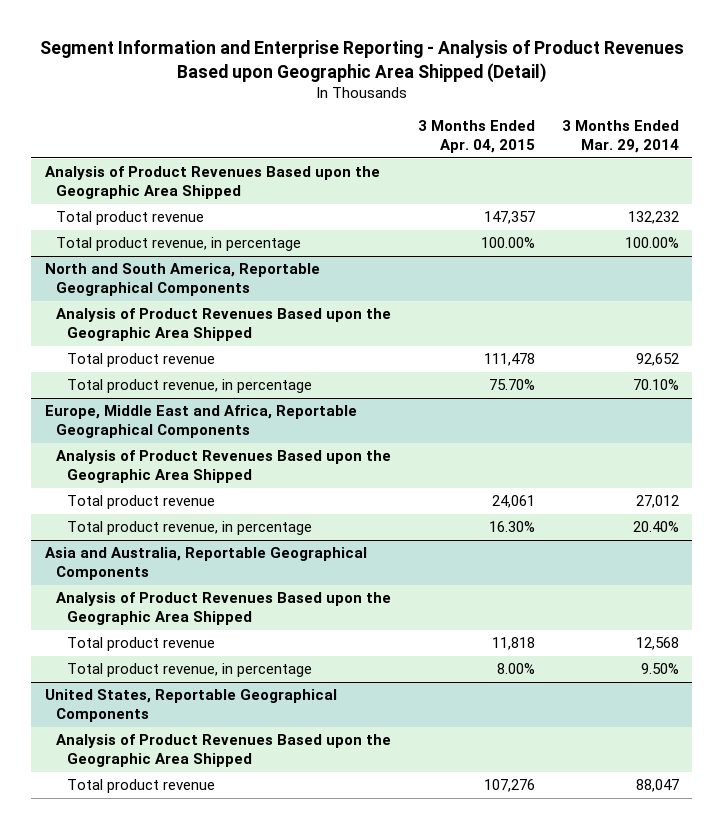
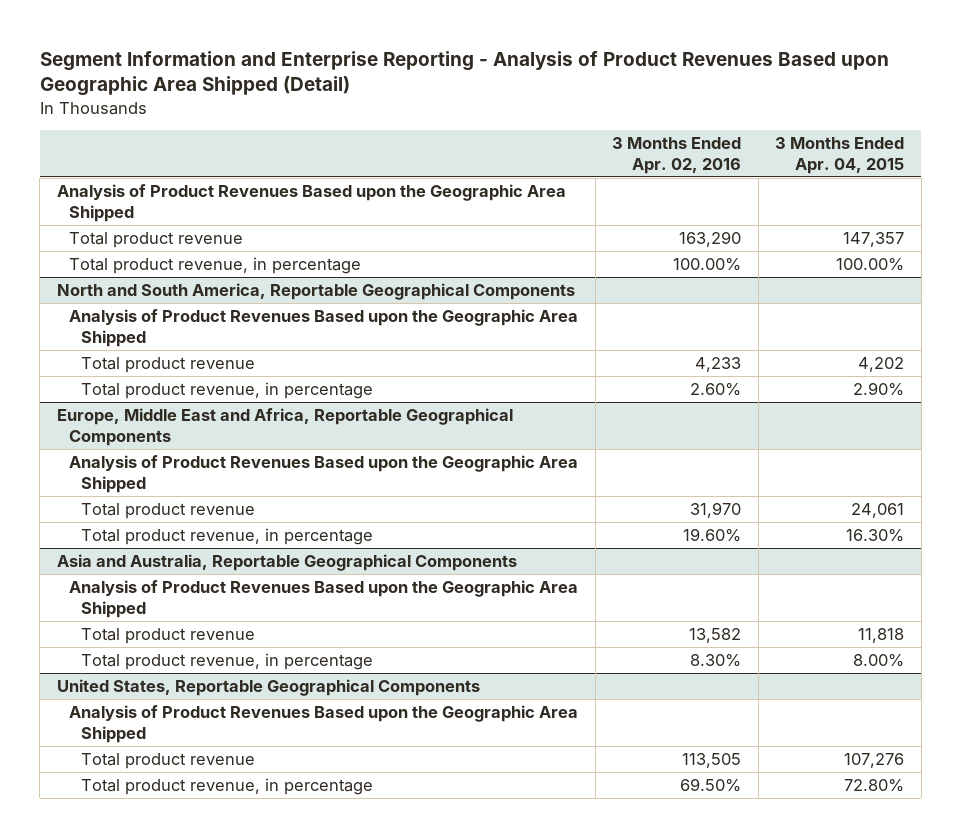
[561,120,679,153] 3 Months Ended Mar. 29, 2014 -> none
none -> [612,136,742,174] 3 Months Ended Apr. 02, 2016
[483,353,535,367] 111,478 -> [858,356,905,372] 4,202
[488,379,535,391] 75.70% -> [853,381,905,396] 2.90%
none -> [81,777,374,795] Total product revenue, in percentage

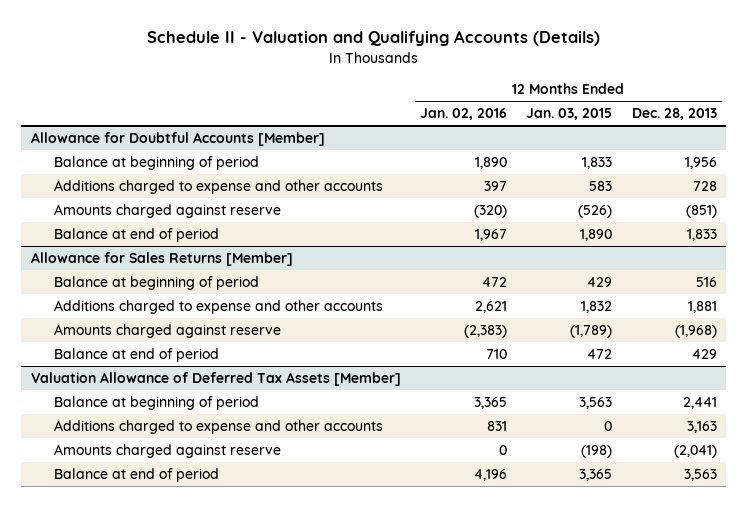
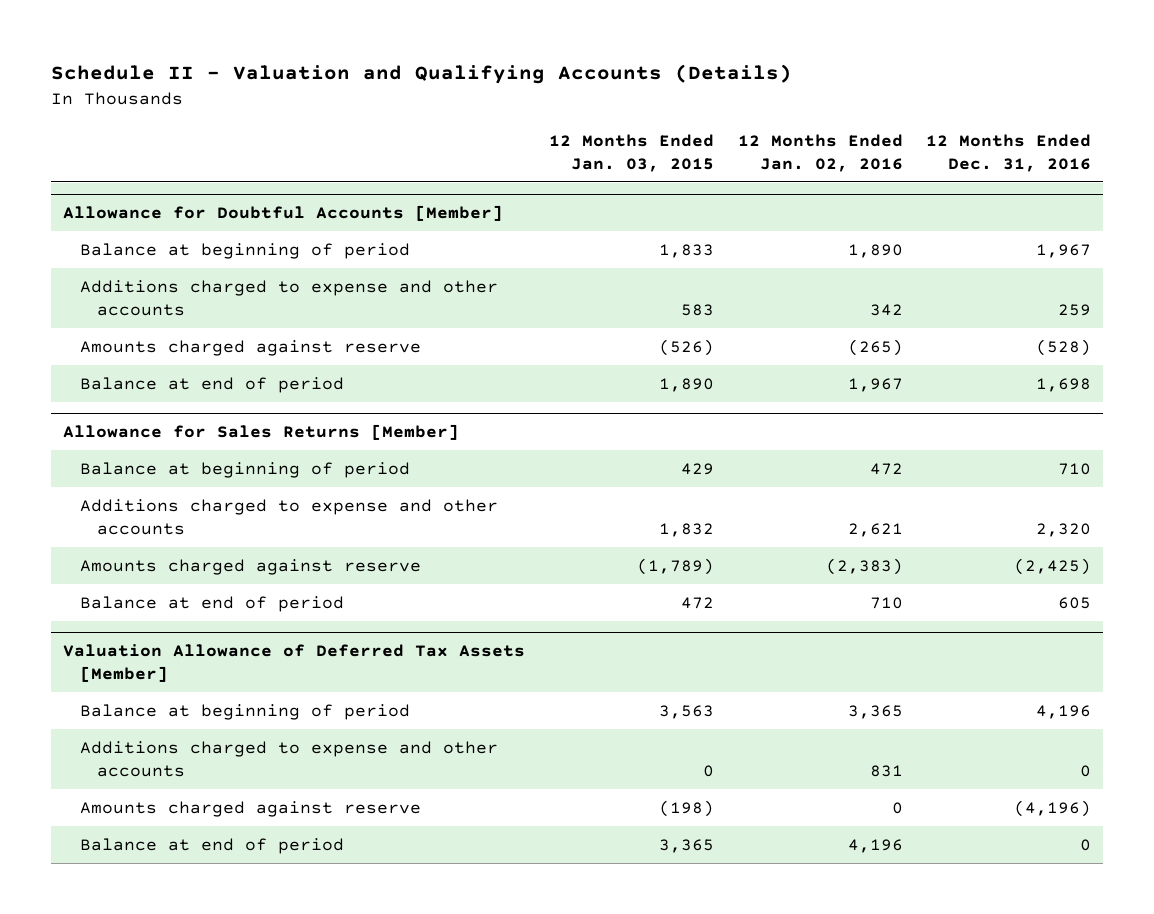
[631,108,717,121] Dec. 28, 2013 -> none
none -> [926,133,1092,172] 12 Months Ended Dec. 31, 2016
[484,181,508,192] 397 -> [869,303,903,316] 342
[474,205,508,219] (320) -> [847,338,903,356] (265)

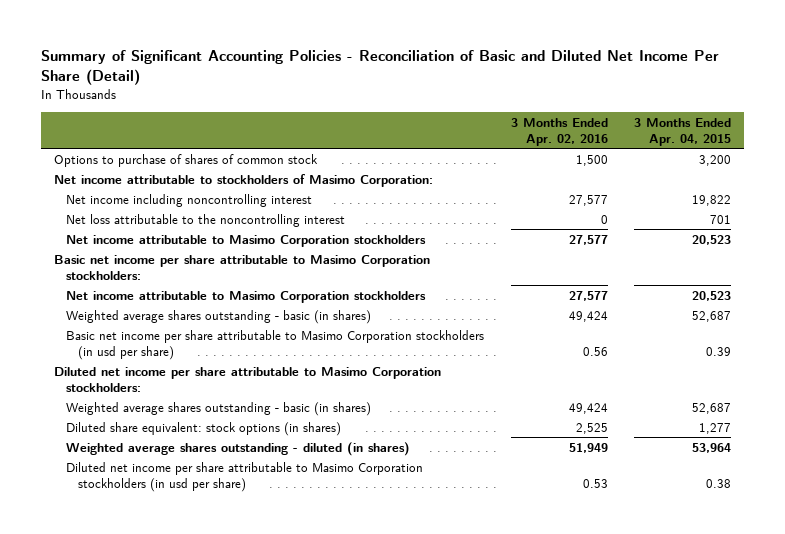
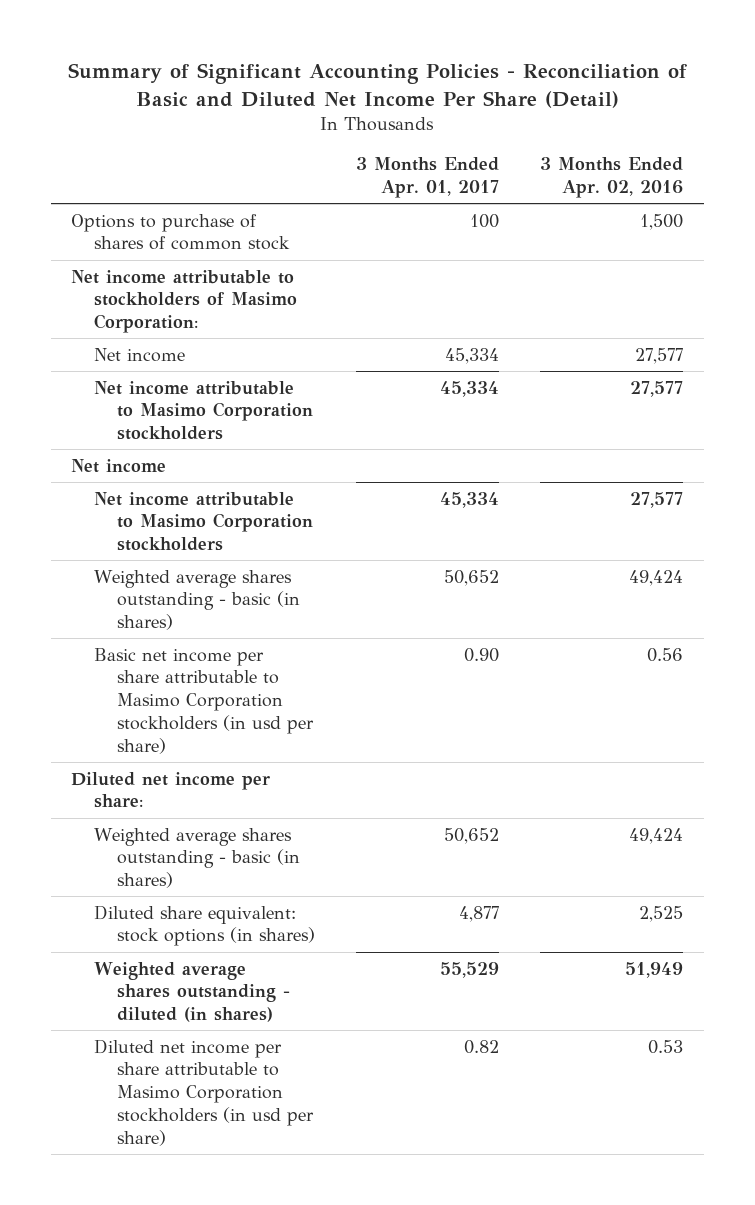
[634,117,732,146] 3 Months Ended Apr. 04, 2015 -> none
none -> [356,157,500,198] 3 Months Ended Apr. 01, 2017
[66,213,346,227] Net loss attributable to the noncontrolling interest -> none
[66,193,313,207] Net income including noncontrolling interest -> [94,347,186,362] Net income
[53,254,430,280] Basic net income per share attributable to Masimo Corporation stockholders: -> [71,458,167,473] Net income
[53,366,441,392] Diluted net income per share attributable to Masimo Corporation stockholders: -> [71,771,271,809] Diluted net income per share:

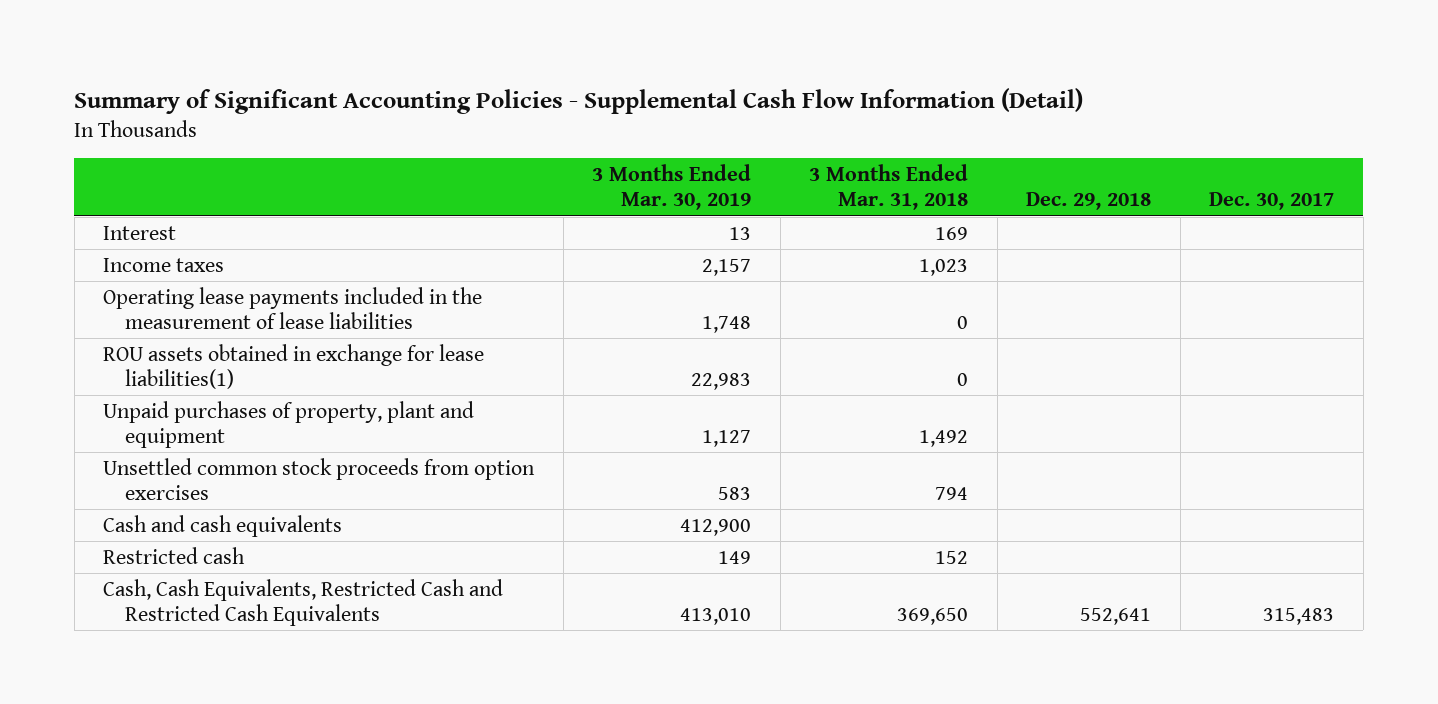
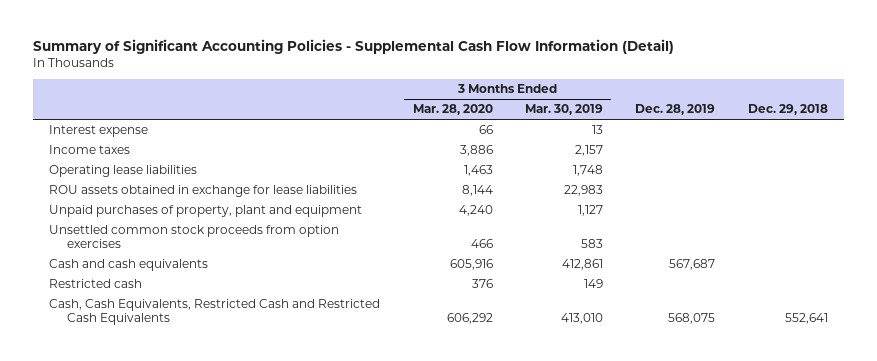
[809,164,969,211] 3 Months Ended Mar. 31, 2018 -> none
[1209,192,1335,211] Dec. 30, 2017 -> none
none -> [412,104,493,116] Mar. 28, 2020
none -> [635,104,716,116] Dec. 28, 2019
[103,225,177,240] Interest -> [49,125,149,138] Interest expense
[103,286,483,329] Operating lease payments included in the measurement of lease liabilities -> [49,165,198,178] Operating lease liabilities
[103,343,485,389] ROU assets obtained in exchange for lease liabilities(1) -> [49,185,358,198] ROU assets obtained in exchange for lease liabilities
[680,518,752,536] 412,900 -> [561,259,603,271] 412,861

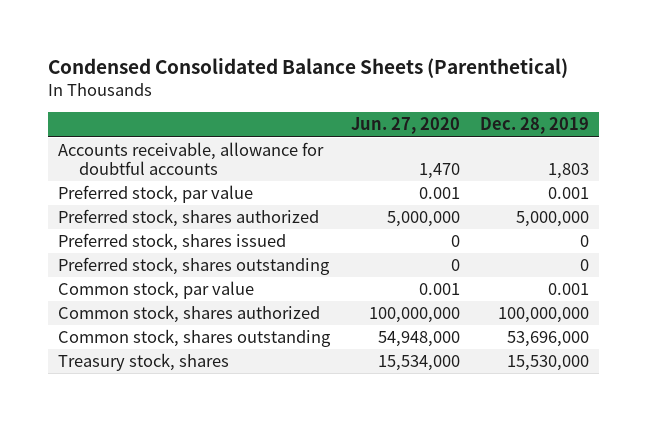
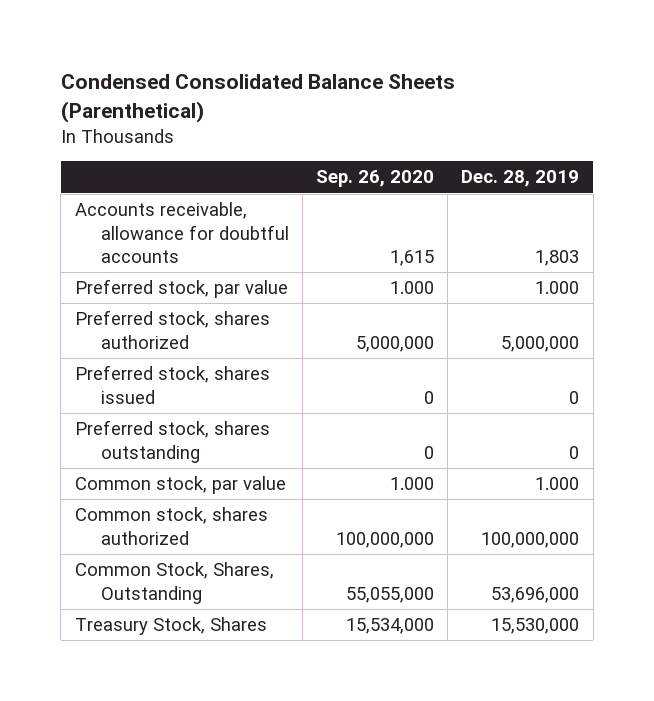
[350,117,460,135] Jun. 27, 2020 -> none
none -> [316,170,435,188] Sep. 26, 2020
[548,187,590,200] 0.001 -> [535,281,580,295] 1.000
[548,283,590,296] 0.001 -> [535,477,580,491] 1.000
[58,329,332,348] Common stock, shares outstanding -> [74,562,274,604] Common Stock, Shares, Outstanding
[58,353,230,372] Treasury stock, shares -> [74,617,267,636] Treasury Stock, Shares

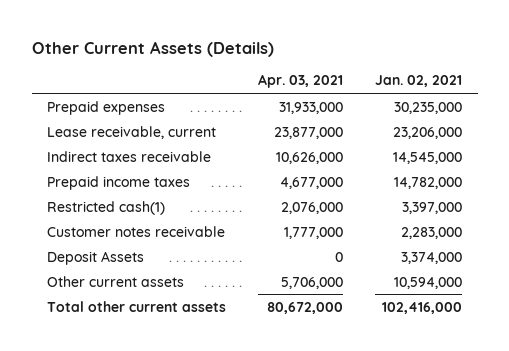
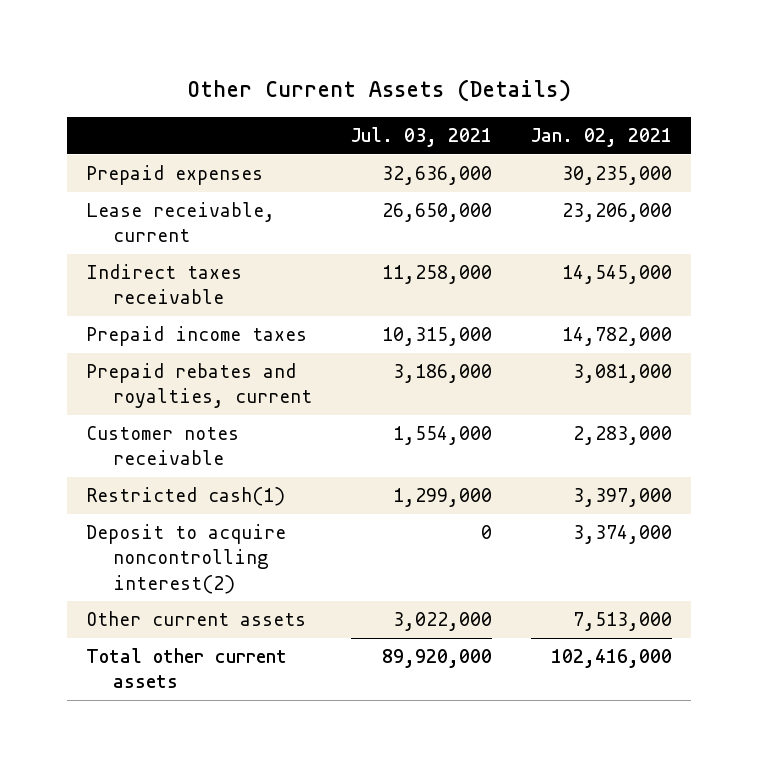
[258,74,344,89] Apr. 03, 2021 -> none
none -> [350,127,492,148] Jul. 03, 2021
none -> [86,363,312,409] Prepaid rebates and royalties, current
[47,200,166,215] Restricted cash(1) -> [86,487,286,507] Restricted cash(1)
[47,250,145,265] Deposit Assets -> [86,524,287,594] Deposit to acquire noncontrolling interest(2)
[393,276,462,289] 10,594,000 -> [572,612,672,632] 7,513,000

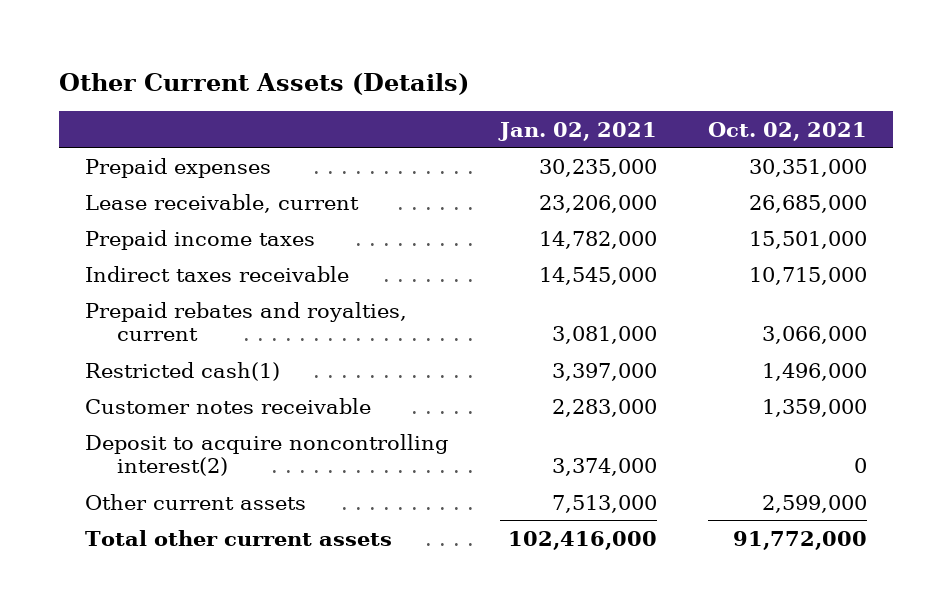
[350,127,492,148] Jul. 03, 2021 -> none
none -> [708,121,868,141] Oct. 02, 2021
[86,264,243,305] Indirect taxes receivable -> [84,265,349,282] Indirect taxes receivable
[86,426,240,466] Customer notes receivable -> [84,397,371,414] Customer notes receivable

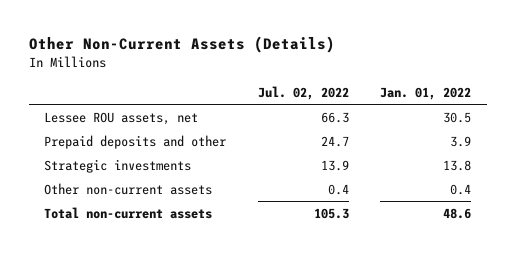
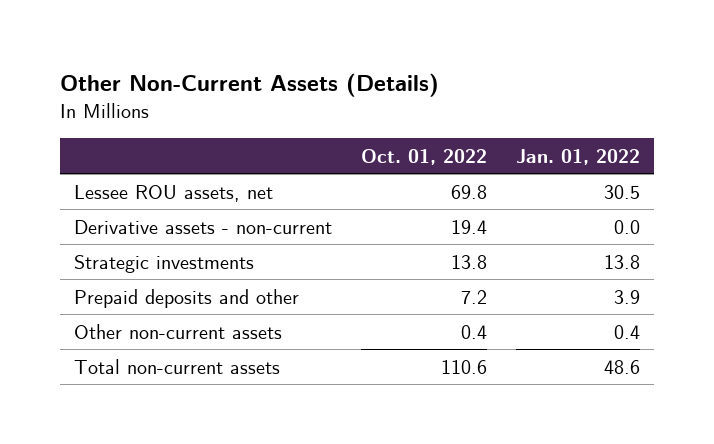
[257,85,349,100] Jul. 02, 2022 -> none
none -> [360,148,487,165] Oct. 01, 2022
none -> [73,219,332,234] Derivative assets - non-current
[44,134,227,149] Prepaid deposits and other -> [73,288,299,308] Prepaid deposits and other

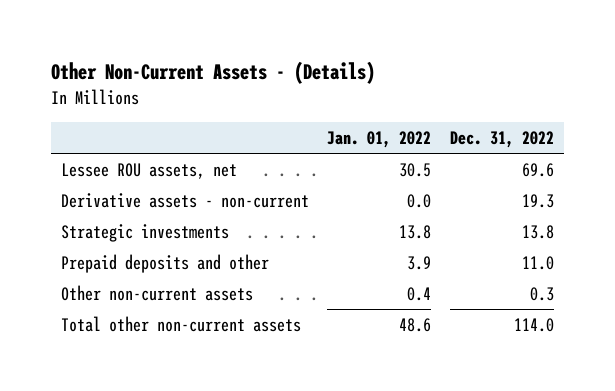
[59,72,439,97] Other Non-Current Assets (Details) -> [51,61,376,85] Other Non-Current Assets - (Details)
[360,148,487,165] Oct. 01, 2022 -> none
none -> [450,130,555,148] Dec. 31, 2022
[73,358,280,374] Total non-current assets -> [60,316,301,333] Total other non-current assets

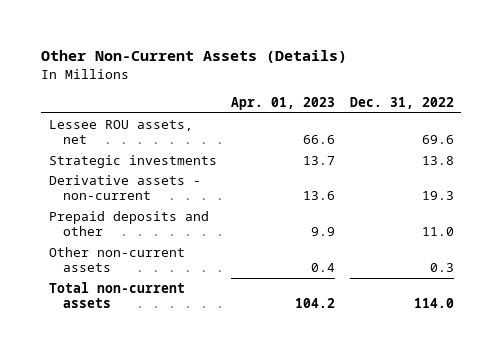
[51,61,376,85] Other Non-Current Assets - (Details) -> [41,50,348,64] Other Non-Current Assets (Details)
[327,130,432,148] Jan. 01, 2022 -> none
none -> [231,96,336,110] Apr. 01, 2023
[60,193,309,209] Derivative assets - non-current -> [48,174,201,201] Derivative assets - non-current
[60,316,301,333] Total other non-current assets -> [48,281,185,309] Total non-current assets

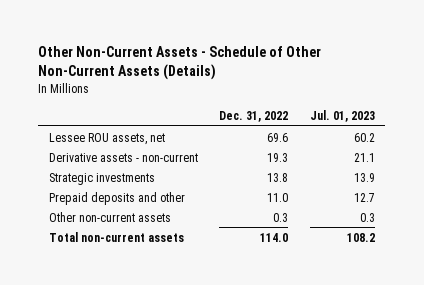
[41,50,348,64] Other Non-Current Assets (Details) -> [38,46,322,81] Other Non-Current Assets - Schedule of Other Non-Current Assets (Details)
[231,96,336,110] Apr. 01, 2023 -> none
none -> [309,109,375,122] Jul. 01, 2023
[48,154,217,168] Strategic investments -> [49,172,156,185] Strategic investments

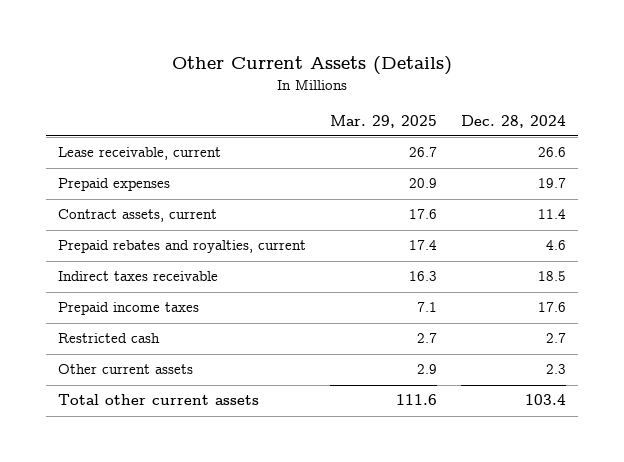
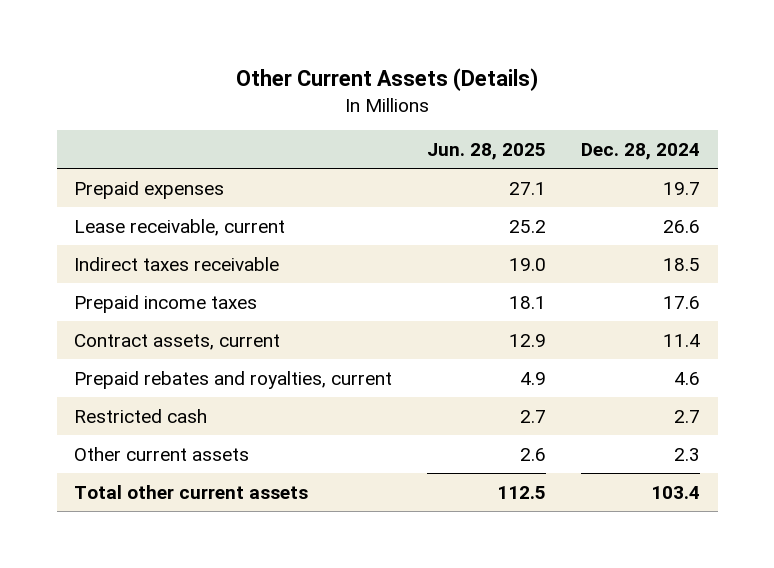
[329,114,437,128] Mar. 29, 2025 -> none
none -> [427,142,547,160] Jun. 28, 2025
[57,147,221,161] Lease receivable, current -> [74,218,286,236] Lease receivable, current
[57,209,217,223] Contract assets, current -> [74,333,281,350] Contract assets, current
[57,240,306,254] Prepaid rebates and royalties, current -> [74,370,393,389] Prepaid rebates and royalties, current

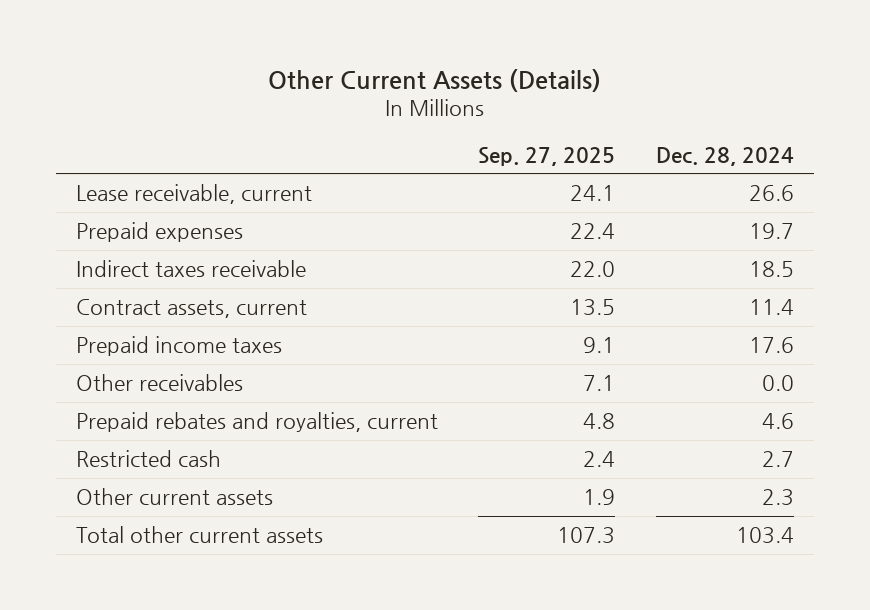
[427,142,547,160] Jun. 28, 2025 -> none
none -> [478,146,616,166] Sep. 27, 2025
[74,180,225,199] Prepaid expenses -> [76,221,244,242] Prepaid expenses
[74,294,258,313] Prepaid income taxes -> [76,335,283,356] Prepaid income taxes
none -> [76,373,244,391] Other receivables

